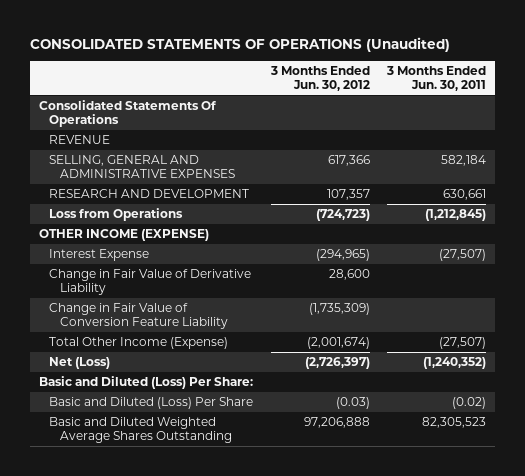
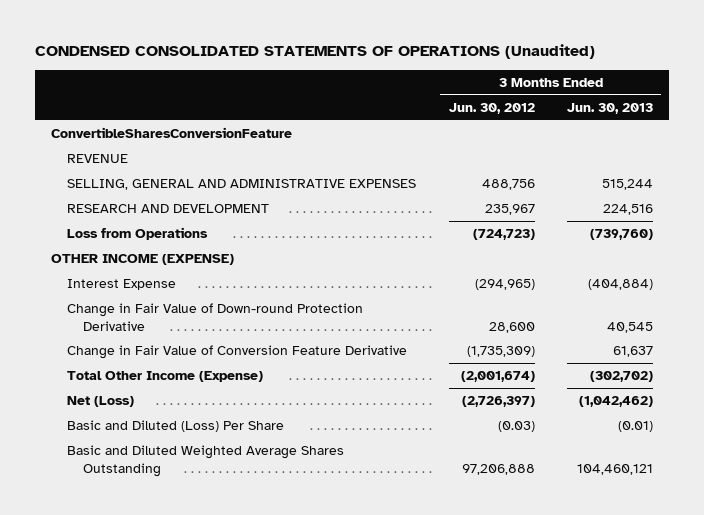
[30,36,451,52] CONSOLIDATED STATEMENTS OF OPERATIONS (Unaudited) -> [34,44,595,60] CONDENSED CONSOLIDATED STATEMENTS OF OPERATIONS (Unaudited)
[386,65,487,91] 3 Months Ended Jun. 30, 2011 -> none
none -> [567,103,654,115] Jun. 30, 2013
[38,100,216,128] Consolidated Statements Of Operations -> [51,127,293,139] ConvertibleSharesConversionFeature
[327,155,370,167] 617,366 -> [481,179,535,191] 488,756
[326,189,370,201] 107,357 -> [484,204,535,216] 235,967
[49,269,252,296] Change in Fair Value of Derivative Liability -> [66,303,363,331] Change in Fair Value of Down-round Protection Derivative
[49,303,228,330] Change in Fair Value of Conversion Feature Liability -> [66,345,407,360] Change in Fair Value of Conversion Feature Derivative
[38,376,253,390] Basic and Diluted (Loss) Per Share: -> none

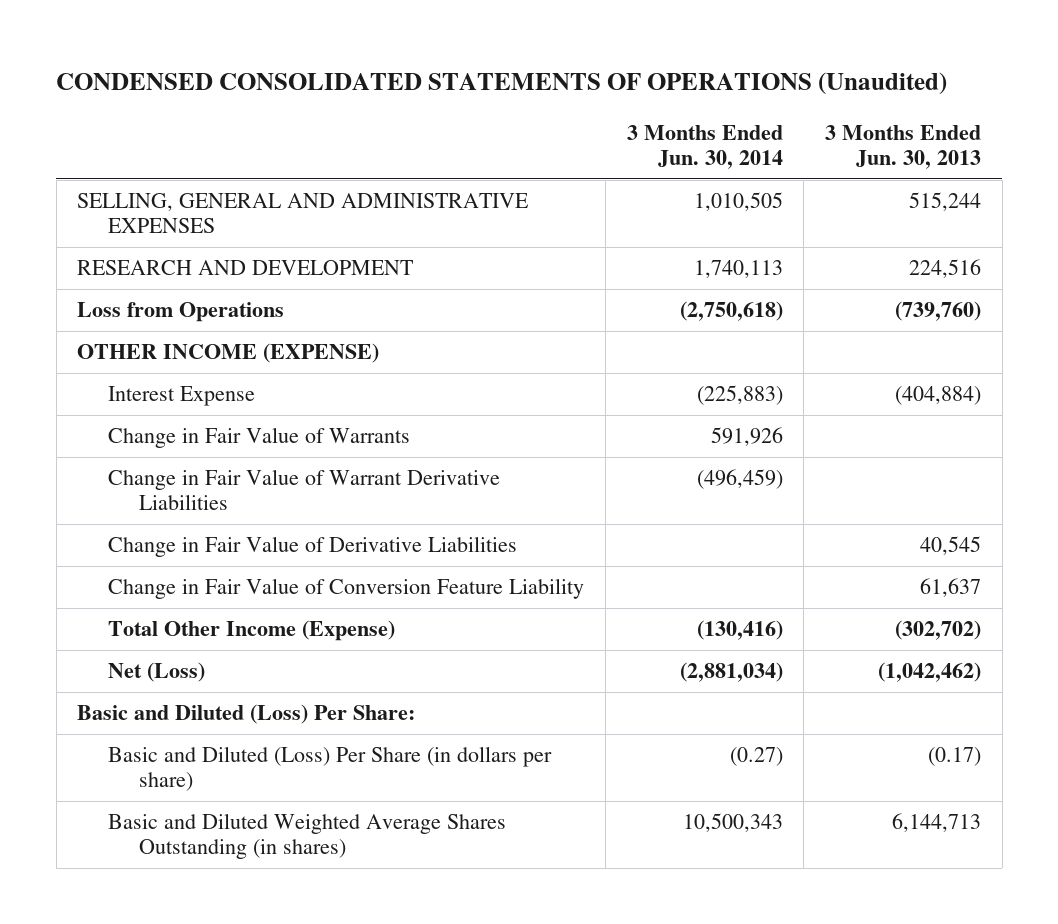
[448,103,535,115] Jun. 30, 2012 -> none
none -> [626,124,783,170] 3 Months Ended Jun. 30, 2014
[51,127,293,139] ConvertibleSharesConversionFeature -> none
[66,154,128,164] REVENUE -> none
none -> [108,427,411,449] Change in Fair Value of Warrants
none -> [108,469,501,511] Change in Fair Value of Warrant Derivative Liabilities
[66,303,363,331] Change in Fair Value of Down-round Protection Derivative -> [108,536,518,558] Change in Fair Value of Derivative Liabilities
[66,345,407,360] Change in Fair Value of Conversion Feature Derivative -> [108,578,585,600] Change in Fair Value of Conversion Feature Liability
none -> [77,704,416,725] Basic and Diluted (Loss) Per Share:
[66,420,284,433] Basic and Diluted (Loss) Per Share -> [108,746,553,792] Basic and Diluted (Loss) Per Share (in dollars per share)
[618,421,654,433] (0.01) -> [928,747,982,767] (0.17)
[66,445,344,477] Basic and Diluted Weighted Average Shares Outstanding -> [108,813,507,860] Basic and Diluted Weighted Average Shares Outstanding (in shares)
[577,463,654,475] 104,460,121 -> [892,813,982,833] 6,144,713

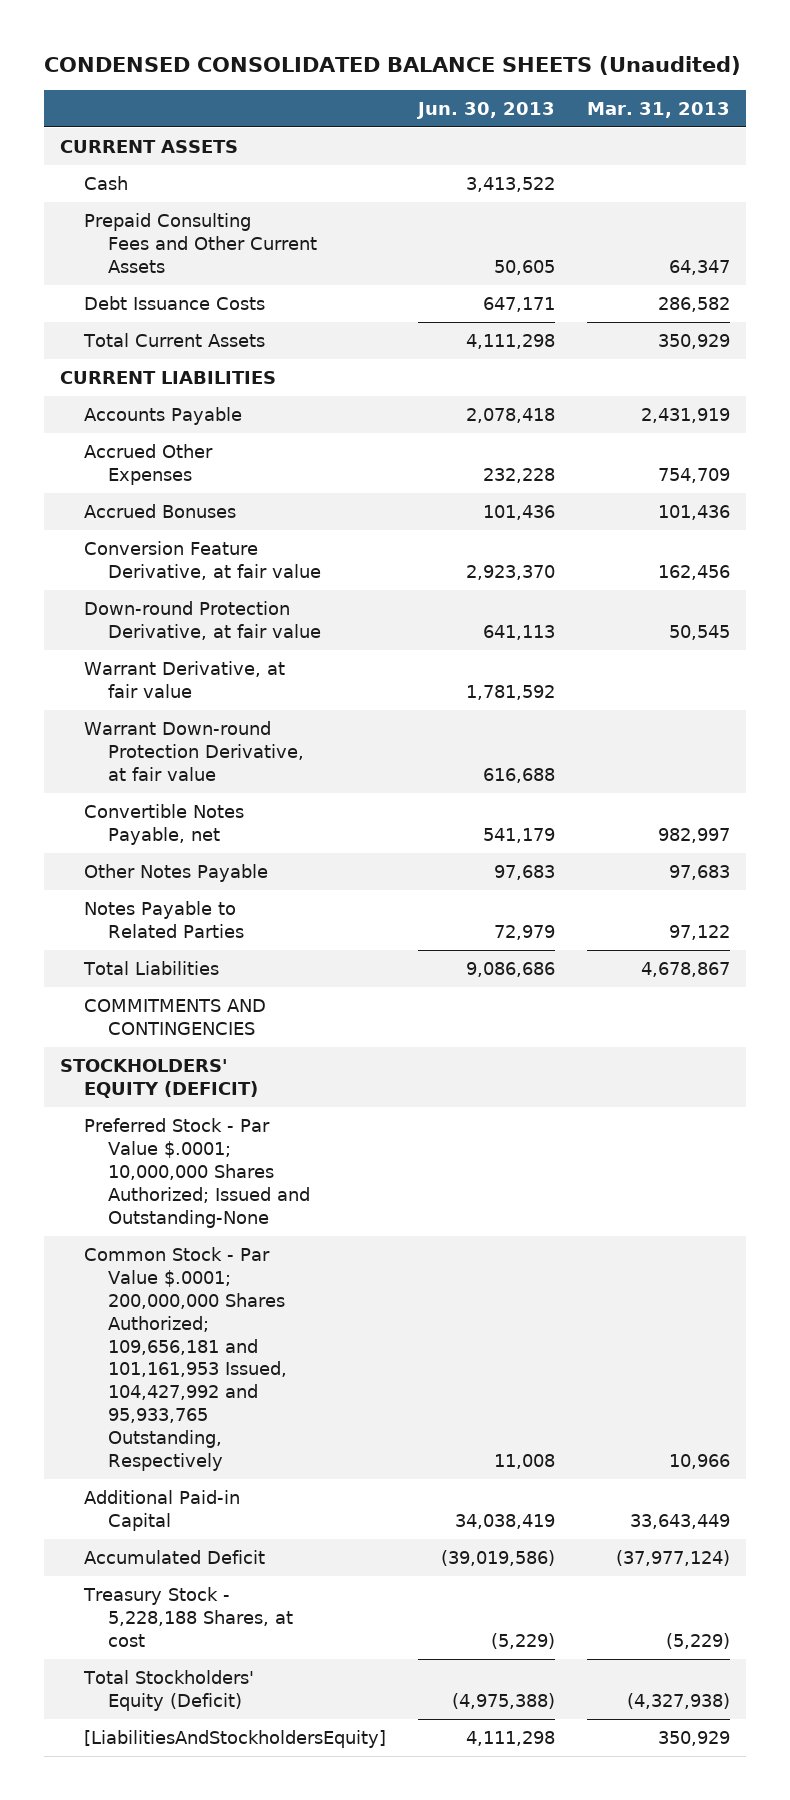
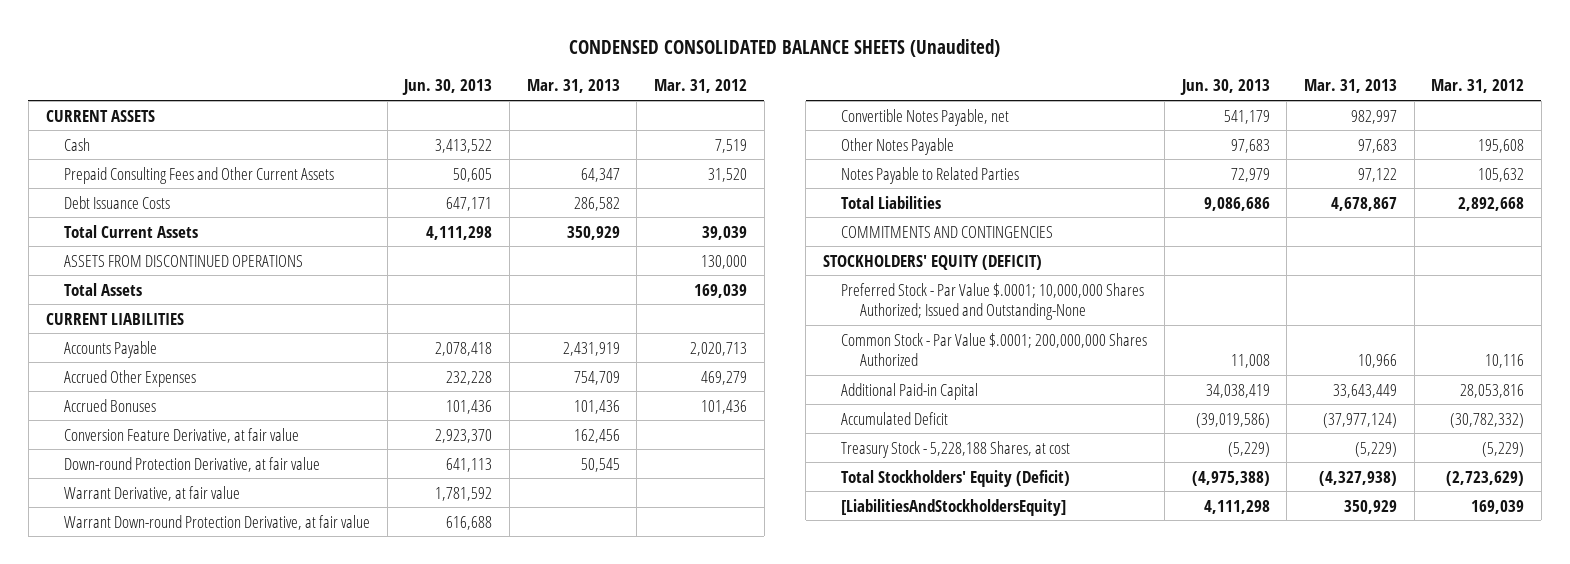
none -> [654,79,748,94] Mar. 31, 2012
none -> [64,254,304,267] ASSETS FROM DISCONTINUED OPERATIONS
none -> [64,282,143,296] Total Assets
[84,1247,288,1472] Common Stock - Par Value $.0001; 200,000,000 Shares Authorized; 109,656,181 and 101,161,953 Issued, 104,427,992 and 95,933,765 Outstanding, Respectively -> [841,332,1148,366] Common Stock - Par Value $.0001; 200,000,000 Shares Authorized

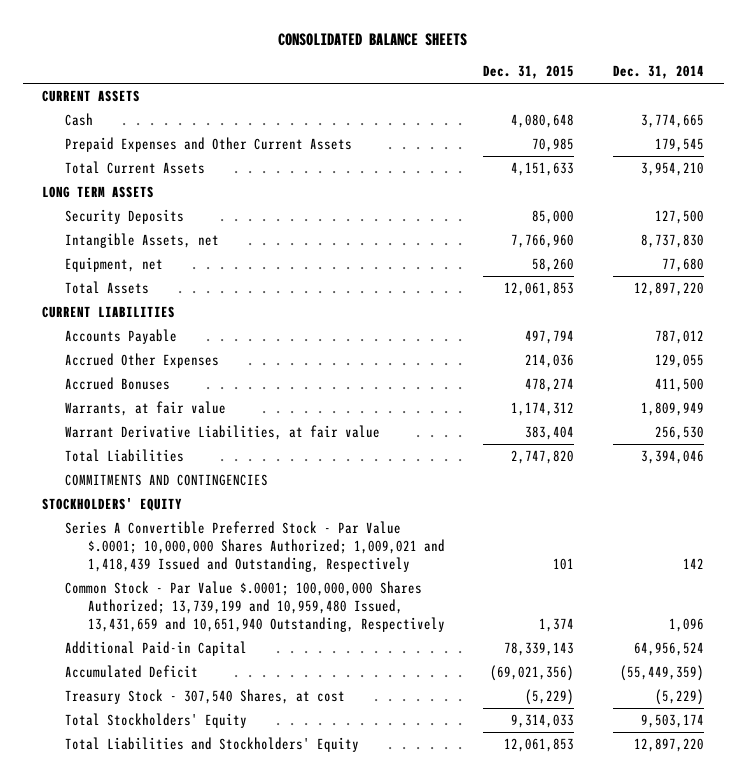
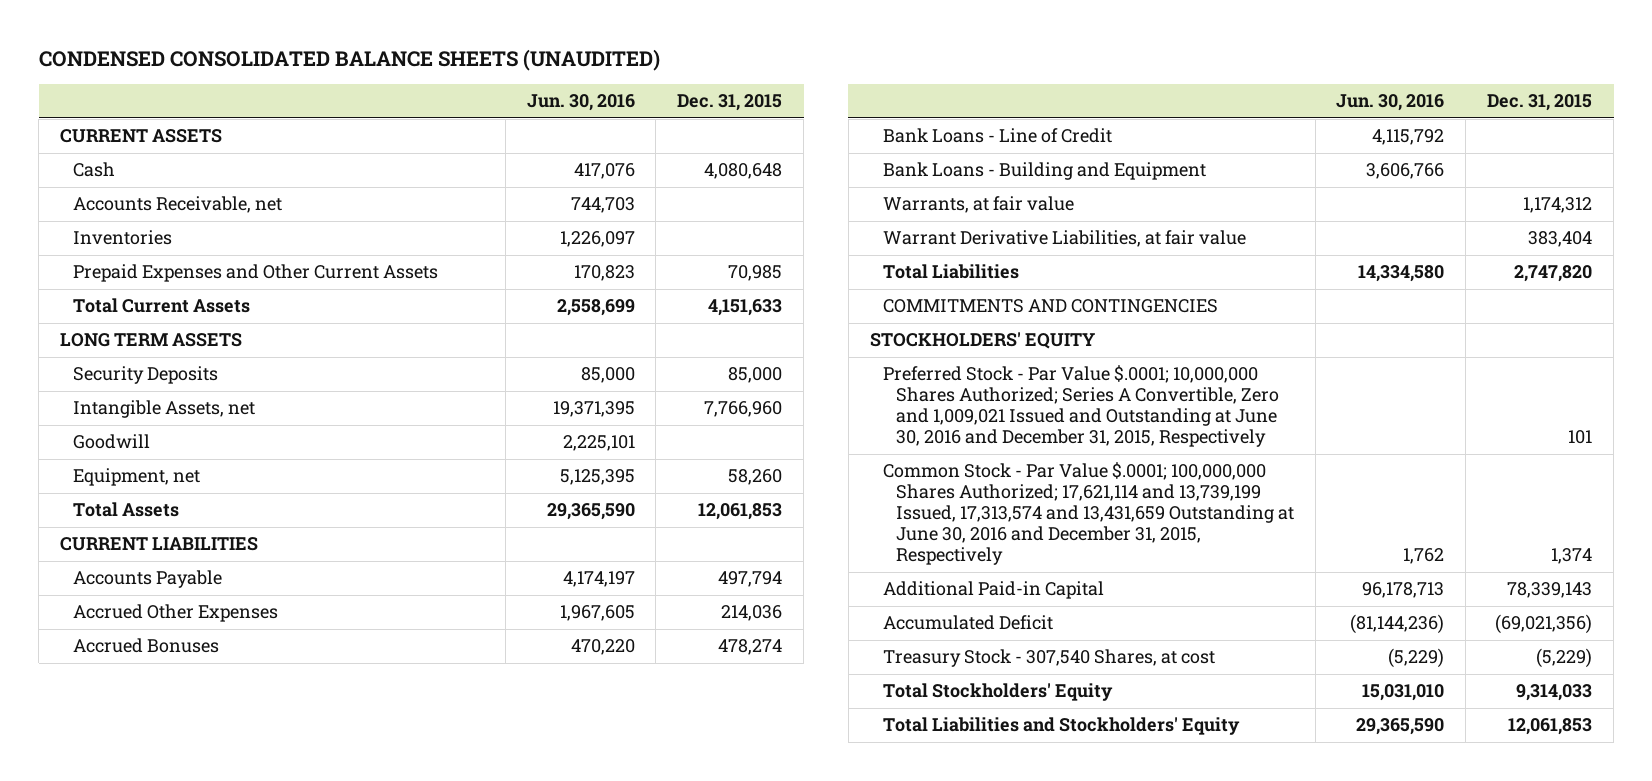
[278,32,468,46] CONSOLIDATED BALANCE SHEETS -> [38,49,660,72] CONDENSED CONSOLIDATED BALANCE SHEETS (UNAUDITED)
[613,65,705,80] Dec. 31, 2014 -> none
none -> [526,94,635,112] Jun. 30, 2016
none -> [72,196,282,214] Accounts Receivable, net
none -> [72,230,172,246] Inventories
none -> [72,434,150,450] Goodwill
none -> [882,128,1112,144] Bank Loans - Line of Credit
none -> [882,162,1206,181] Bank Loans - Building and Equipment
[64,521,445,573] Series A Convertible Preferred Stock - Par Value $.0001; 10,000,000 Shares Authorized; 1,009,021 and 1,418,439 Issued and Outstanding, Respectively -> [882,365,1279,448] Preferred Stock - Par Value $.0001; 10,000,000 Shares Authorized; Series A Convertible, Zero and 1,009,021 Issued and Outstanding at June 30, 2016 and December 31, 2015, Respectively
[64,581,445,633] Common Stock - Par Value $.0001; 100,000,000 Shares Authorized; 13,739,199 and 10,959,480 Issued, 13,431,659 and 10,651,940 Outstanding, Respectively -> [882,462,1294,566] Common Stock - Par Value $.0001; 100,000,000 Shares Authorized; 17,621,114 and 13,739,199 Issued, 17,313,574 and 13,431,659 Outstanding at June 30, 2016 and December 31, 2015, Respectively

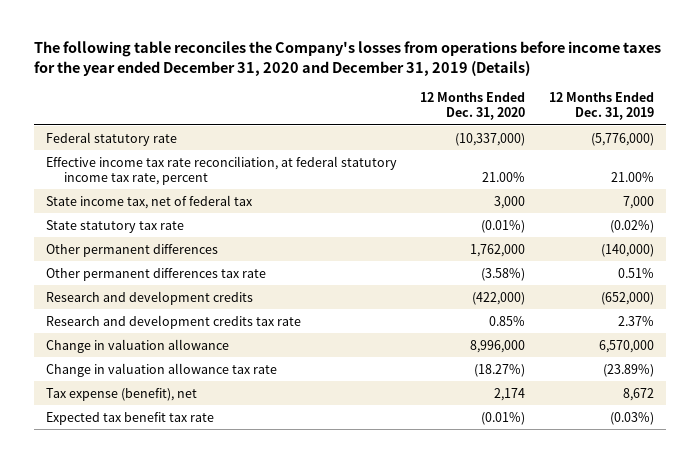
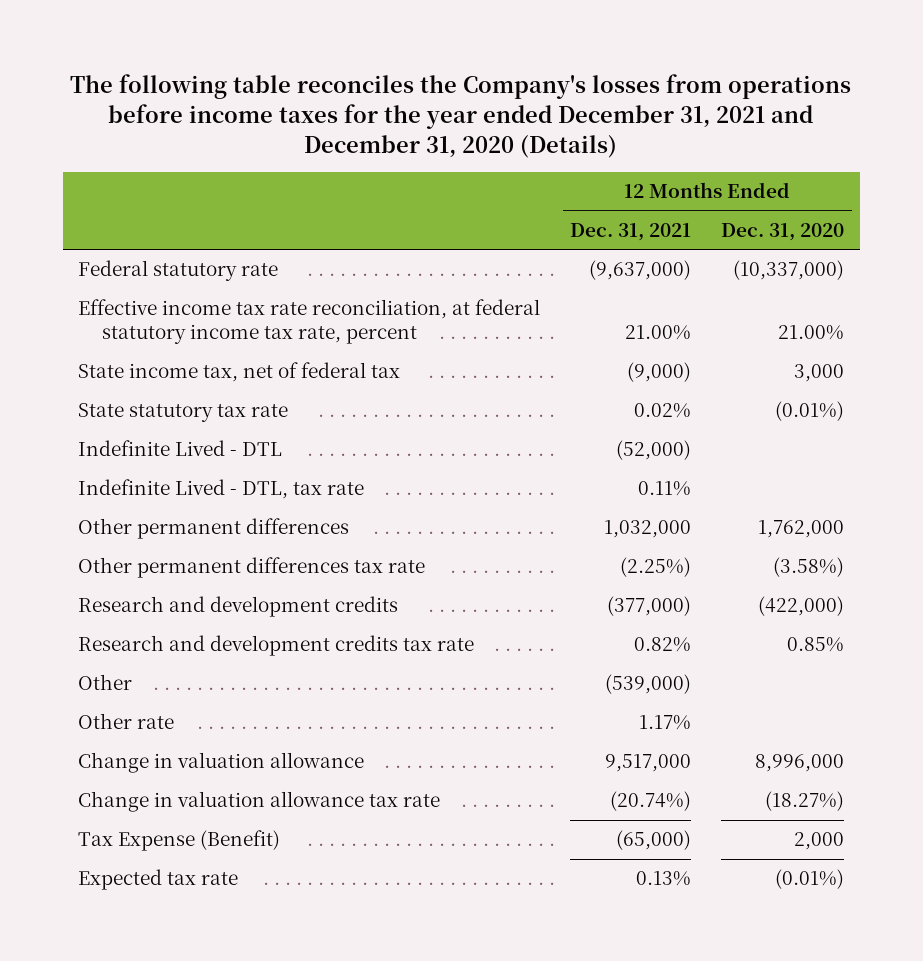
[33,41,661,76] The following table reconciles the Company's losses from operations before income taxes for the year ended December 31, 2020 and December 31, 2019 (Details) -> [70,74,852,158] The following table reconciles the Company's losses from operations before income taxes for the year ended December 31, 2021 and December 31, 2020 (Details)
[549,91,655,121] 12 Months Ended Dec. 31, 2019 -> none
none -> [570,222,692,241] Dec. 31, 2021
none -> [78,440,283,457] Indefinite Lived - DTL
none -> [78,479,365,500] Indefinite Lived - DTL, tax rate
none -> [78,674,133,691] Other
none -> [78,713,175,730] Other rate
[45,387,197,401] Tax expense (benefit), net -> [78,830,281,852] Tax Expense (Benefit)
[494,387,526,401] 2,174 -> [794,832,845,851] 2,000
[45,411,214,425] Expected tax benefit tax rate -> [78,869,239,891] Expected tax rate

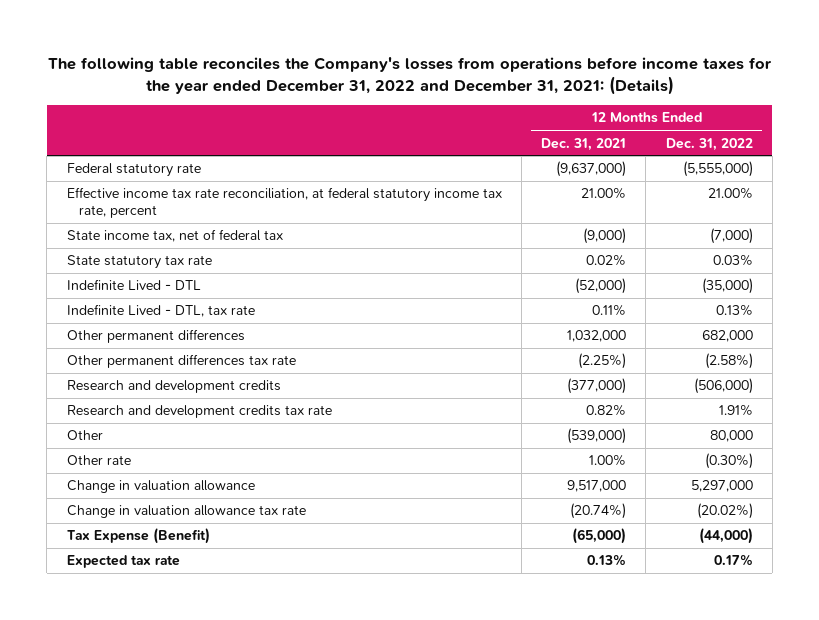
[70,74,852,158] The following table reconciles the Company's losses from operations before income taxes for the year ended December 31, 2021 and December 31, 2020 (Details) -> [47,56,772,95] The following table reconciles the Company's losses from operations before income taxes for the year ended December 31, 2022 and December 31, 2021: (Details)
[721,222,845,241] Dec. 31, 2020 -> none
none -> [665,137,753,151] Dec. 31, 2022
[639,715,692,731] 1.17% -> [589,454,627,467] 1.00%

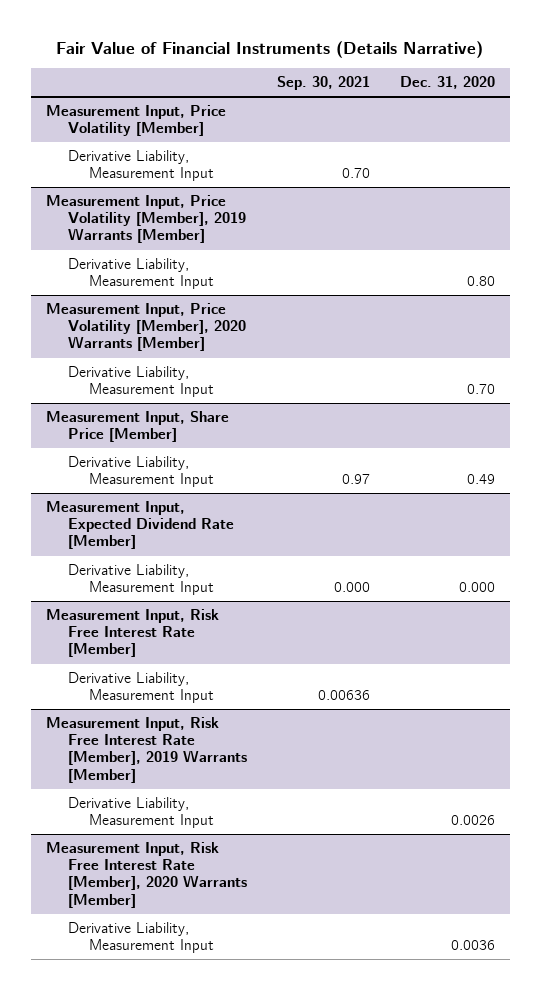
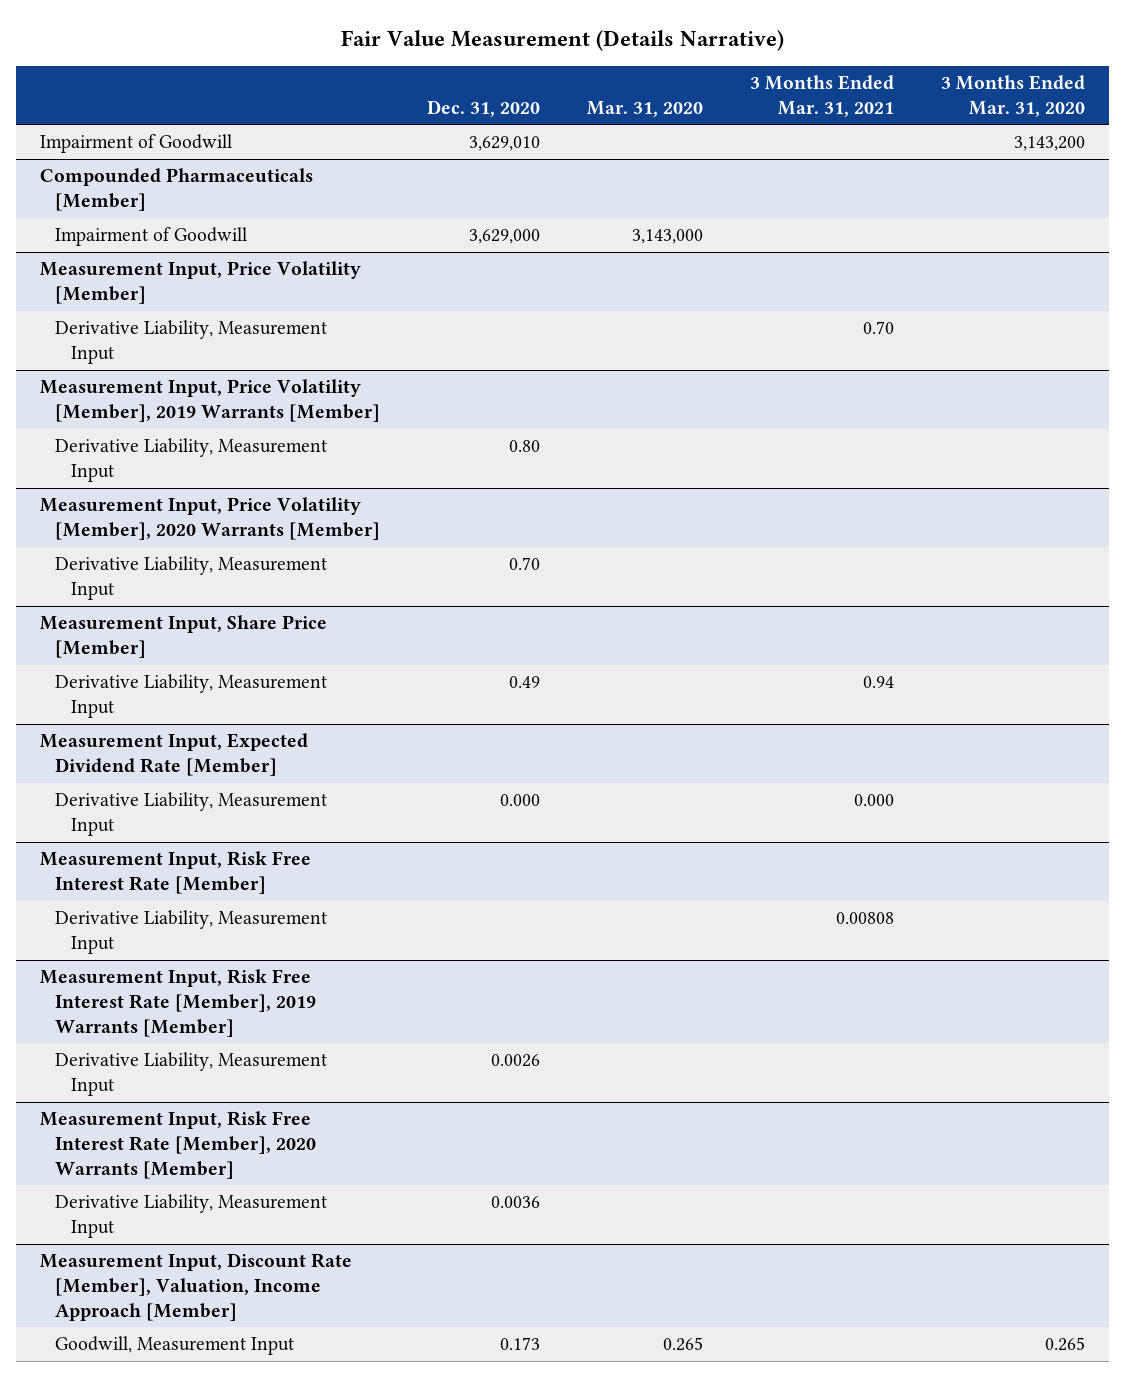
[56,40,484,58] Fair Value of Financial Instruments (Details Narrative) -> [340,30,784,52] Fair Value Measurement (Details Narrative)
[276,76,370,91] Sep. 30, 2021 -> none
none -> [587,100,704,117] Mar. 31, 2020
none -> [750,74,895,117] 3 Months Ended Mar. 31, 2021
none -> [941,74,1086,117] 3 Months Ended Mar. 31, 2020
none -> [39,134,232,154] Impairment of Goodwill
none -> [39,168,313,211] Compounded Pharmaceuticals [Member]
none -> [55,227,248,247] Impairment of Goodwill
none -> [39,1253,352,1321] Measurement Input, Discount Rate [Member], Valuation, Income Approach [Member]
none -> [55,1336,295,1356] Goodwill, Measurement Input

